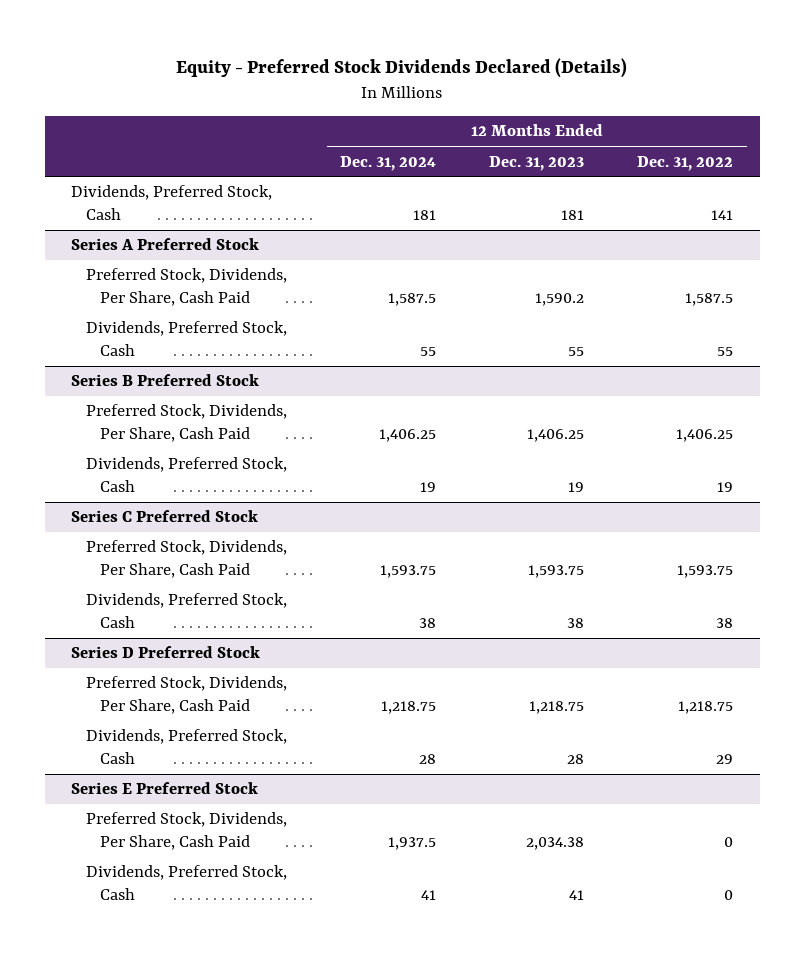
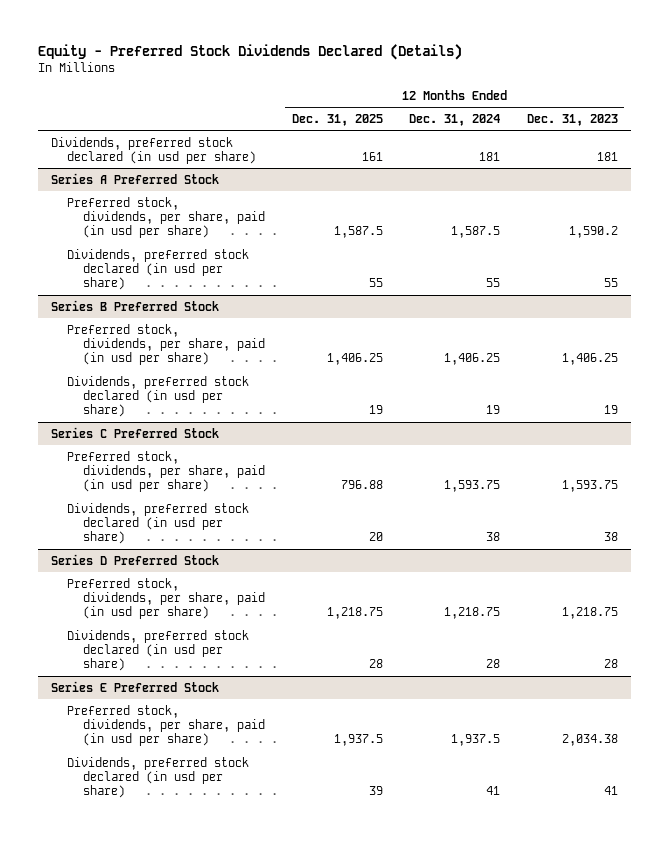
[637,155,734,171] Dec. 31, 2022 -> none
none -> [291,114,383,127] Dec. 31, 2025
[71,185,273,220] Dividends, Preferred Stock, Cash -> [51,136,257,165] Dividends, preferred stock declared (in usd per share)
[85,268,287,306] Preferred Stock, Dividends, Per Share, Cash Paid -> [67,196,266,239] Preferred stock, dividends, per share, paid (in usd per share)
[85,321,287,356] Dividends, Preferred Stock, Cash -> [67,248,250,291] Dividends, preferred stock declared (in usd per share)
[85,404,287,442] Preferred Stock, Dividends, Per Share, Cash Paid -> [67,323,266,366] Preferred stock, dividends, per share, paid (in usd per share)
[85,457,287,492] Dividends, Preferred Stock, Cash -> [67,375,250,418] Dividends, preferred stock declared (in usd per share)
[85,540,287,578] Preferred Stock, Dividends, Per Share, Cash Paid -> [67,450,266,493] Preferred stock, dividends, per share, paid (in usd per share)
[85,593,287,628] Dividends, Preferred Stock, Cash -> [67,502,250,545] Dividends, preferred stock declared (in usd per share)
[85,676,287,714] Preferred Stock, Dividends, Per Share, Cash Paid -> [67,577,266,620] Preferred stock, dividends, per share, paid (in usd per share)
[85,729,287,764] Dividends, Preferred Stock, Cash -> [67,629,250,672] Dividends, preferred stock declared (in usd per share)
[85,812,287,850] Preferred Stock, Dividends, Per Share, Cash Paid -> [67,704,266,747] Preferred stock, dividends, per share, paid (in usd per share)
[85,865,287,900] Dividends, Preferred Stock, Cash -> [67,756,250,799] Dividends, preferred stock declared (in usd per share)

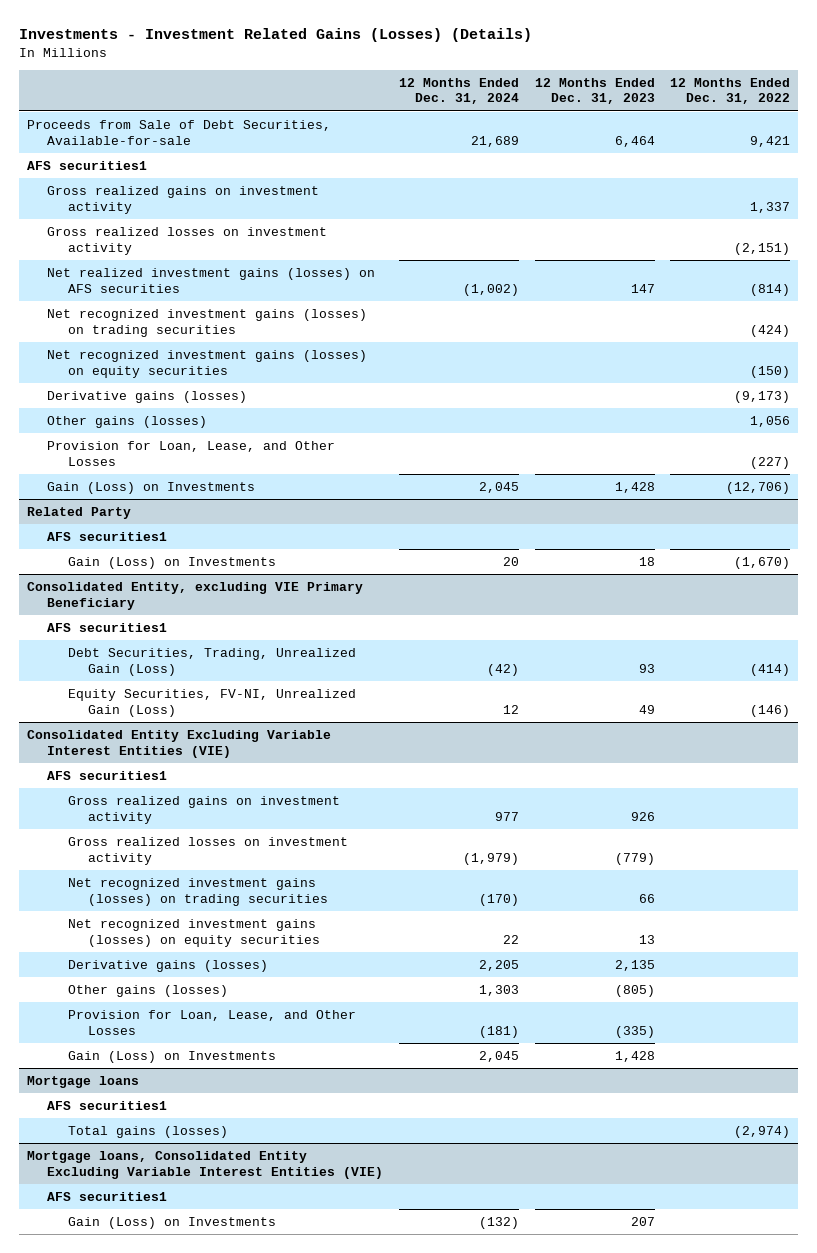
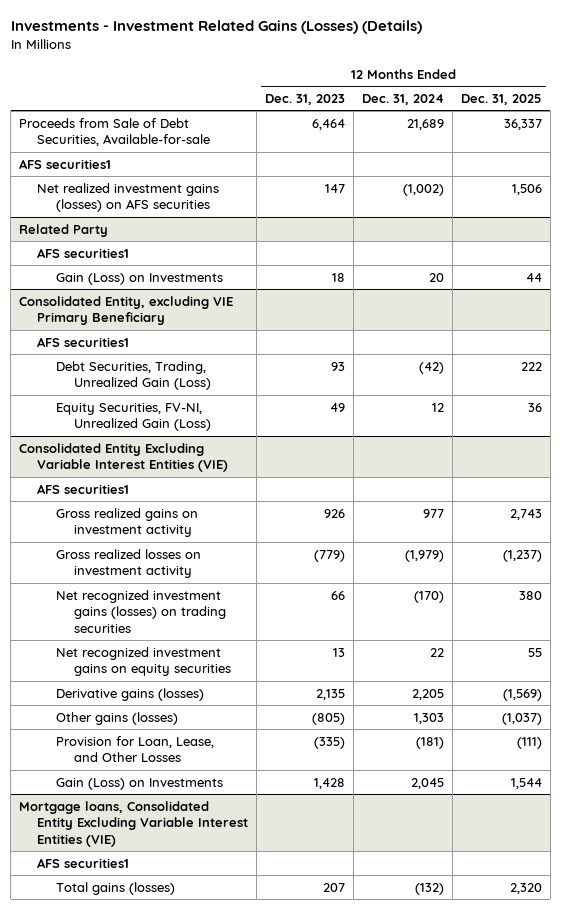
[670,77,791,105] 12 Months Ended Dec. 31, 2022 -> none
none -> [460,93,542,105] Dec. 31, 2025
[47,186,320,214] Gross realized gains on investment activity -> none
[47,227,328,255] Gross realized losses on investment activity -> none
[47,309,368,337] Net recognized investment gains (losses) on trading securities -> none
[47,350,368,378] Net recognized investment gains (losses) on equity securities -> none
[47,391,248,404] Derivative gains (losses) -> none
[47,416,208,429] Other gains (losses) -> none
[47,441,336,466] Provision for Loan, Lease, and Other Losses -> none
[47,482,256,495] Gain (Loss) on Investments -> none
[67,919,321,947] Net recognized investment gains (losses) on equity securities -> [55,646,231,677] Net recognized investment gains on equity securities
[26,1076,139,1089] Mortgage loans -> none
[47,1101,168,1111] AFS securities1 -> none
[67,1126,228,1139] Total gains (losses) -> none
[67,1217,276,1230] Gain (Loss) on Investments -> [55,881,175,895] Total gains (losses)

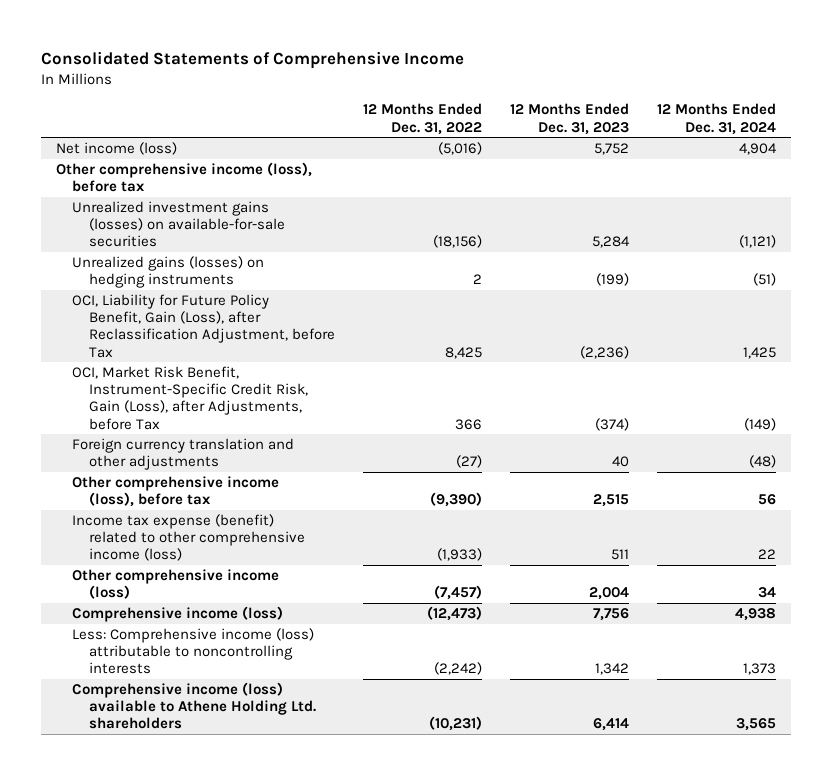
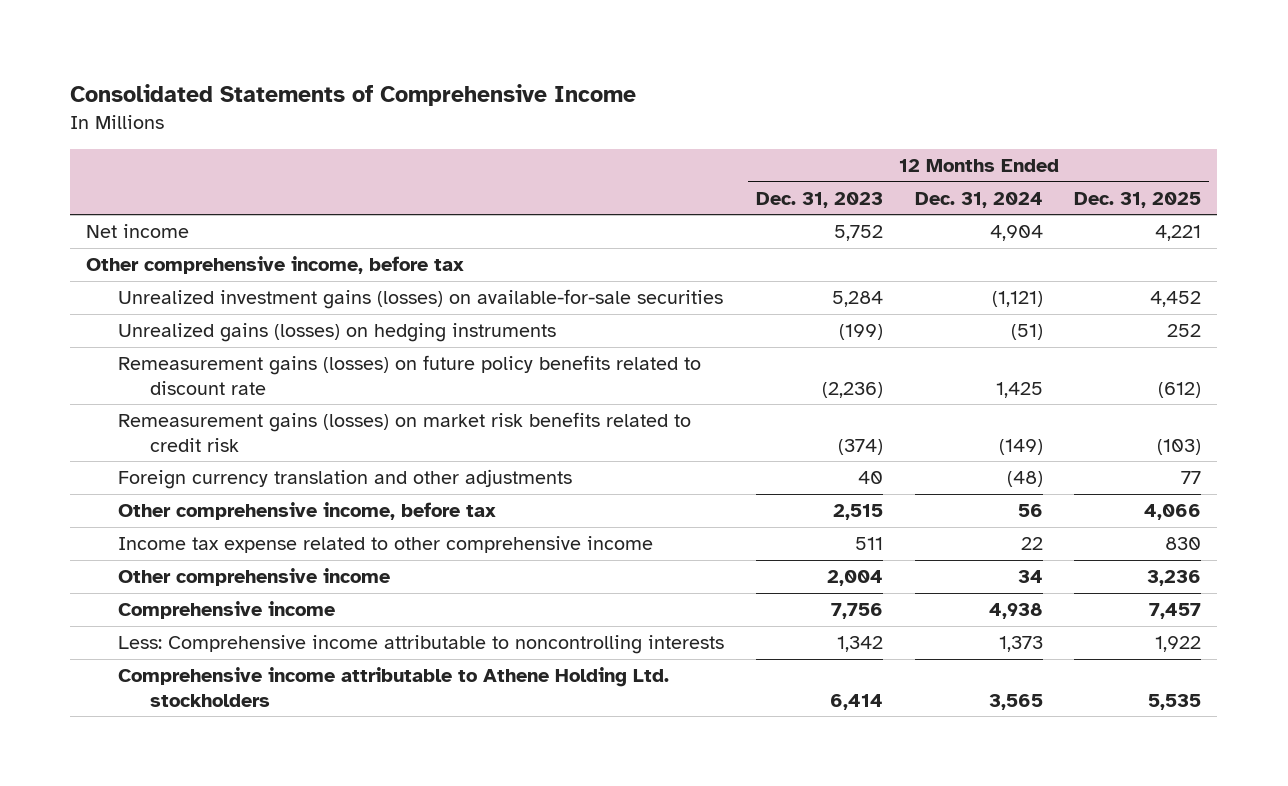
[362,103,482,135] 12 Months Ended Dec. 31, 2022 -> none
none -> [1074,191,1202,208] Dec. 31, 2025
[55,142,177,156] Net income (loss) -> [86,224,190,239] Net income
[55,162,312,193] Other comprehensive income (loss), before tax -> [86,256,465,275] Other comprehensive income, before tax
[72,294,335,358] OCI, Liability for Future Policy Benefit, Gain (Loss), after Reclassification Adjustment, before Tax -> [117,355,701,395] Remeasurement gains (losses) on future policy benefits related to discount rate
[72,366,308,430] OCI, Market Risk Benefit, Instrument-Specific Credit Risk, Gain (Loss), after Adjustments, before Tax -> [117,412,691,452] Remeasurement gains (losses) on market risk benefits related to credit risk
[72,476,280,508] Other comprehensive income (loss), before tax -> [117,502,496,521] Other comprehensive income, before tax
[72,514,305,562] Income tax expense (benefit) related to other comprehensive income (loss) -> [117,536,653,554] Income tax expense related to other comprehensive income
[72,569,280,600] Other comprehensive income (loss) -> [117,568,390,587] Other comprehensive income
[72,606,284,623] Comprehensive income (loss) -> [117,601,335,620] Comprehensive income
[72,628,315,675] Less: Comprehensive income (loss) attributable to noncontrolling interests -> [117,635,724,655] Less: Comprehensive income attributable to noncontrolling interests
[72,682,316,730] Comprehensive income (loss) available to Athene Holding Ltd. shareholders -> [117,667,669,707] Comprehensive income attributable to Athene Holding Ltd. stockholders

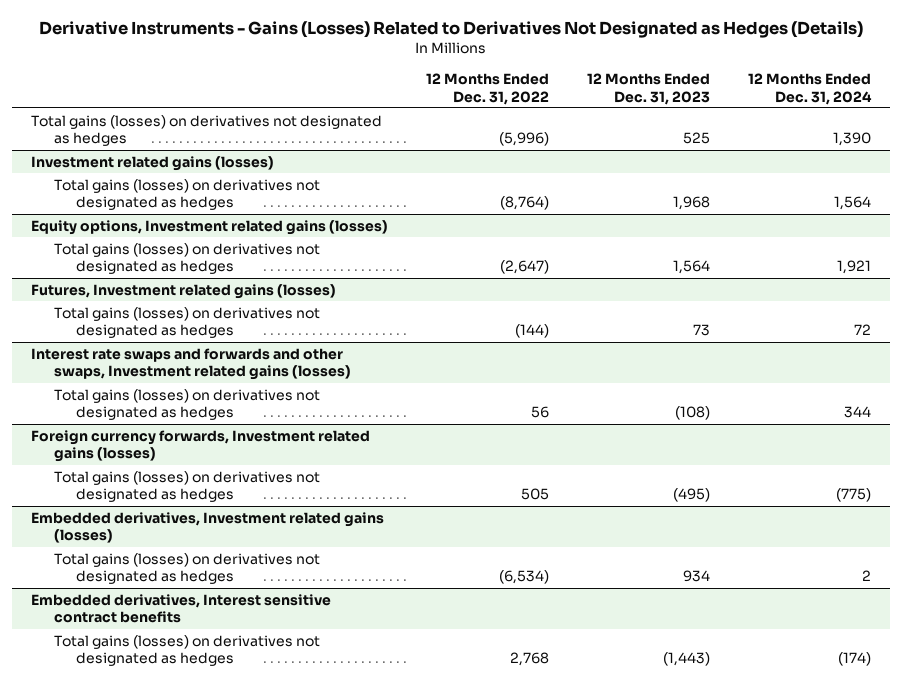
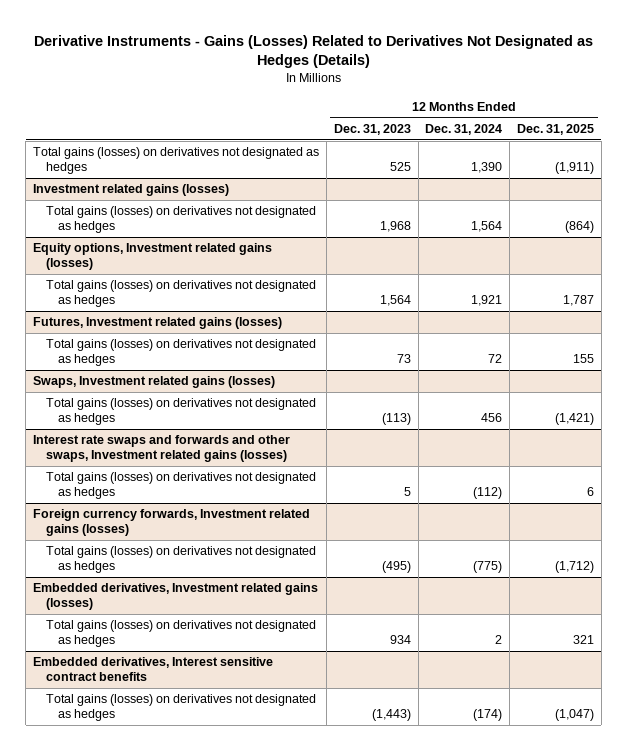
[426,72,550,105] 12 Months Ended Dec. 31, 2022 -> none
none -> [516,123,594,135] Dec. 31, 2025
none -> [33,376,276,389] Swaps, Investment related gains (losses)
none -> [45,398,316,426] Total gains (losses) on derivatives not designated as hedges
[675,406,711,421] (108) -> [403,487,411,497] 5
[844,406,872,419] 344 -> [473,487,503,500] (112)

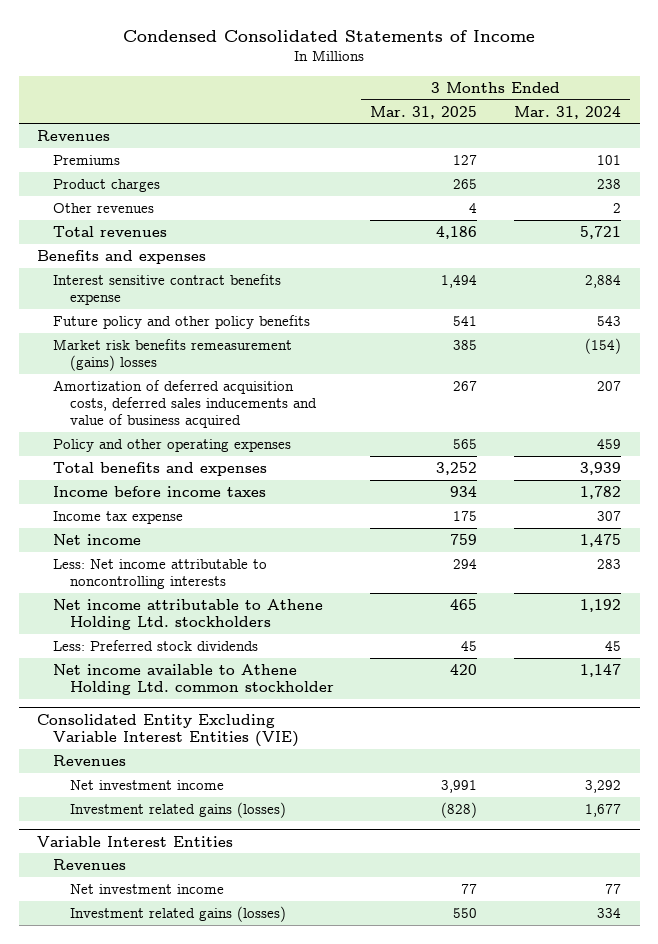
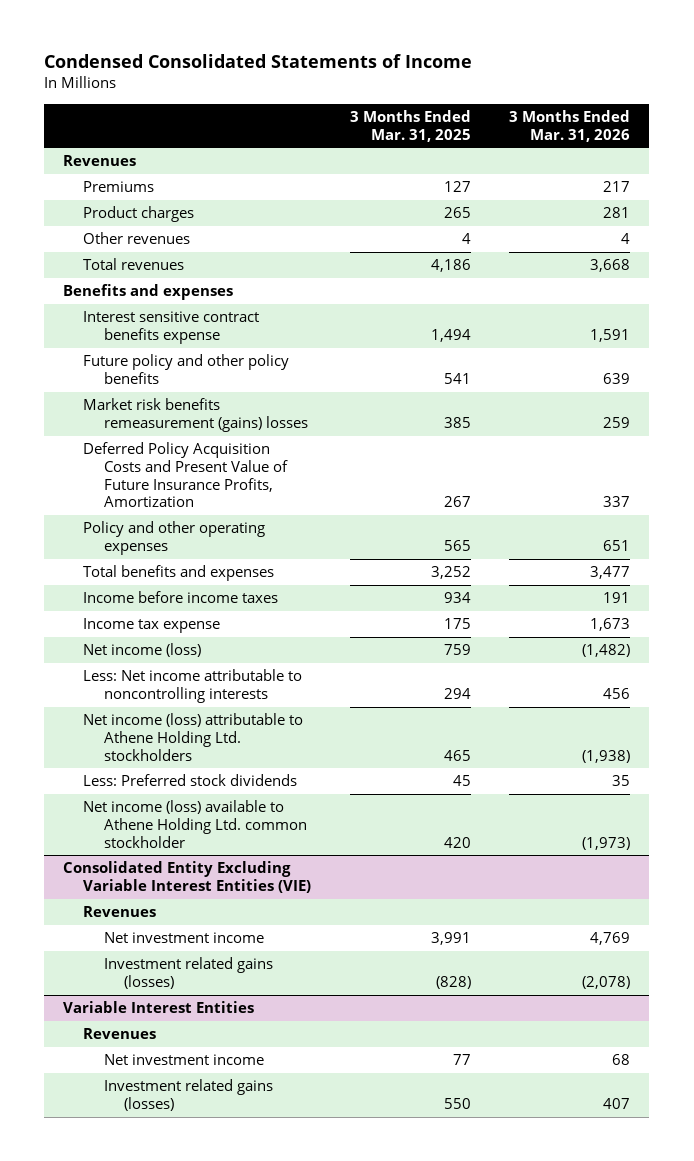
[514,105,622,119] Mar. 31, 2024 -> none
none -> [509,110,631,142] 3 Months Ended Mar. 31, 2026
[53,379,317,429] Amortization of deferred acquisition costs, deferred sales inducements and value of business acquired -> [83,442,288,508] Deferred Policy Acquisition Costs and Present Value of Future Insurance Profits, Amortization
[53,533,142,545] Net income -> [83,643,202,658] Net income (loss)
[53,598,324,631] Net income attributable to Athene Holding Ltd. stockholders -> [83,713,304,761] Net income (loss) attributable to Athene Holding Ltd. stockholders
[53,663,334,696] Net income available to Athene Holding Ltd. common stockholder -> [83,800,307,848] Net income (loss) available to Athene Holding Ltd. common stockholder

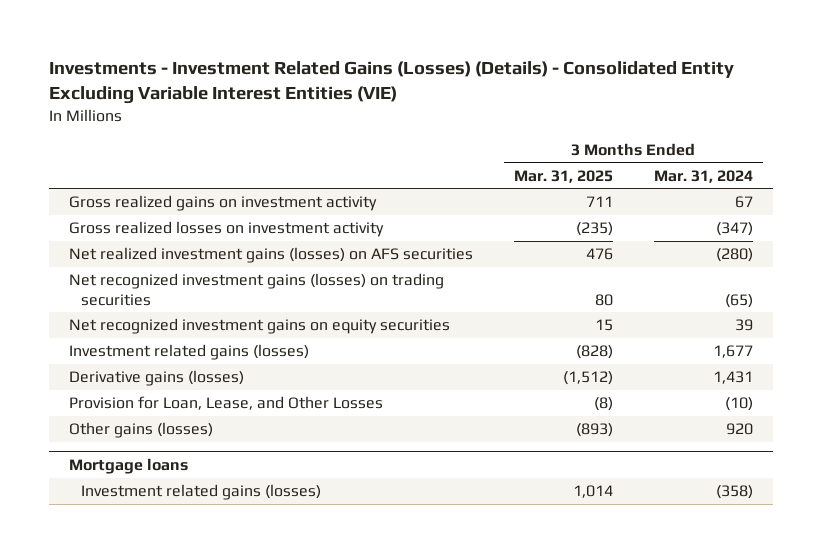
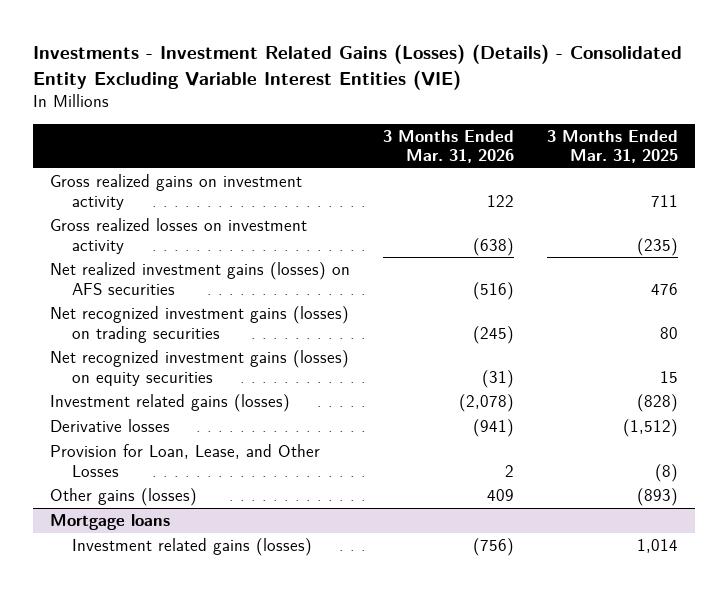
[653,169,753,183] Mar. 31, 2024 -> none
none -> [382,130,514,164] 3 Months Ended Mar. 31, 2026
[69,318,451,335] Net recognized investment gains on equity securities -> [49,350,349,386] Net recognized investment gains (losses) on equity securities
[69,370,245,387] Derivative gains (losses) -> [49,419,170,433] Derivative losses

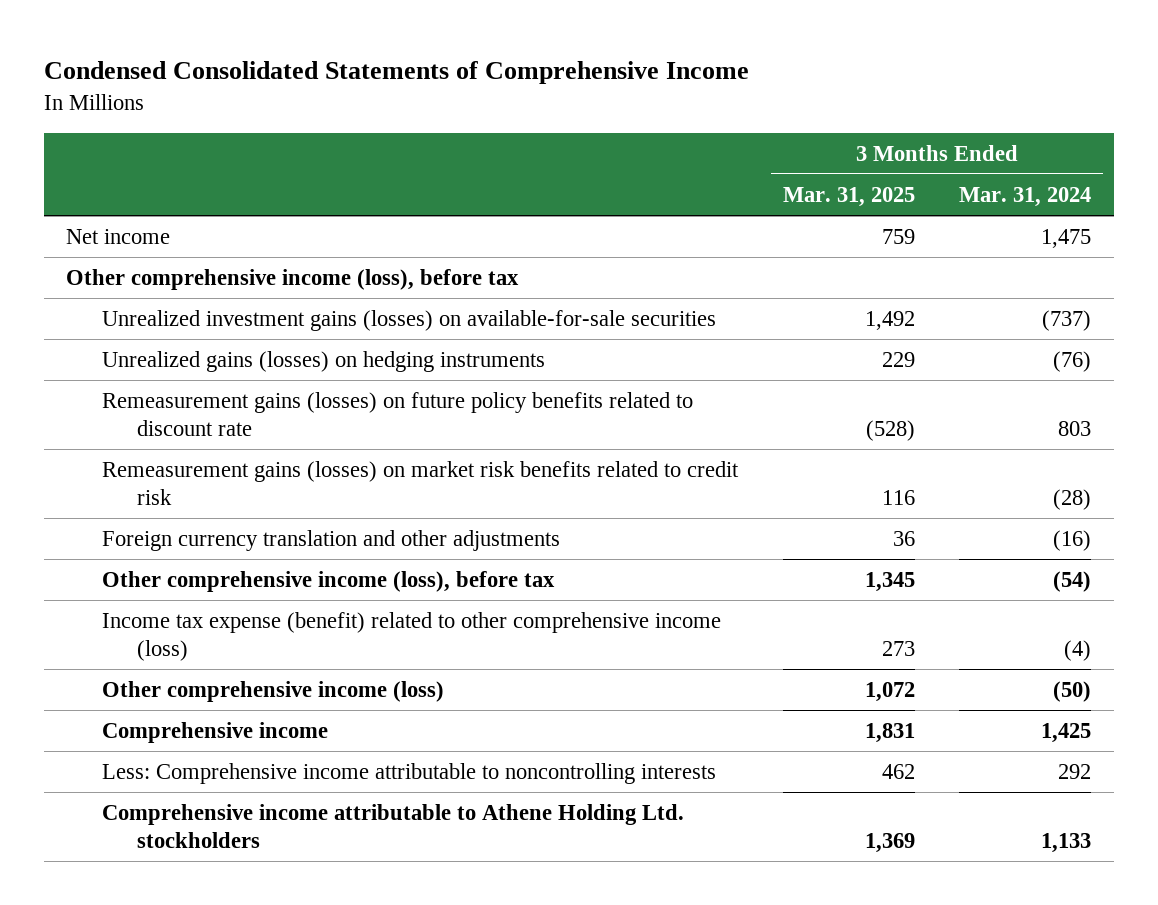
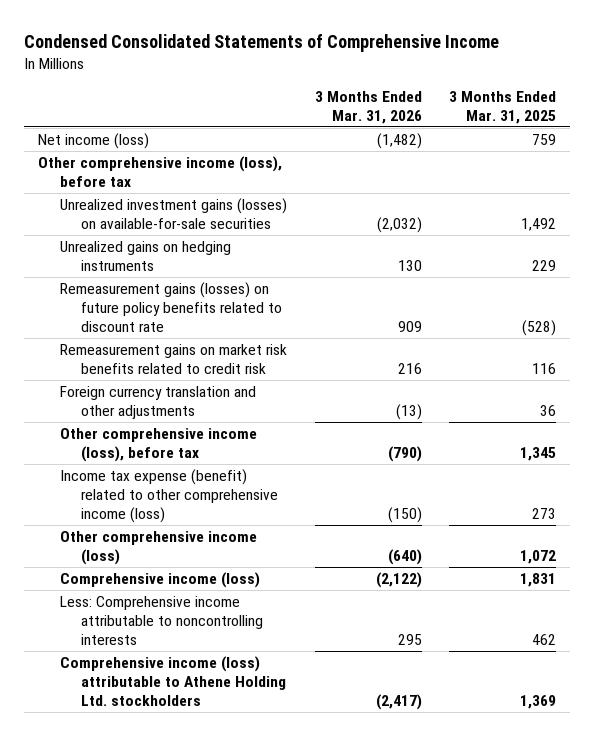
[959,186,1092,207] Mar. 31, 2024 -> none
none -> [314,91,422,124] 3 Months Ended Mar. 31, 2026
[66,228,171,244] Net income -> [37,133,149,150] Net income (loss)
[101,350,545,372] Unrealized gains (losses) on hedging instruments -> [59,241,231,271] Unrealized gains on hedging instruments
[101,460,739,505] Remeasurement gains (losses) on market risk benefits related to credit risk -> [59,344,287,374] Remeasurement gains on market risk benefits related to credit risk
[101,721,328,743] Comprehensive income -> [59,572,260,589] Comprehensive income (loss)
[101,803,684,848] Comprehensive income attributable to Athene Holding Ltd. stockholders -> [59,656,287,706] Comprehensive income (loss) attributable to Athene Holding Ltd. stockholders

